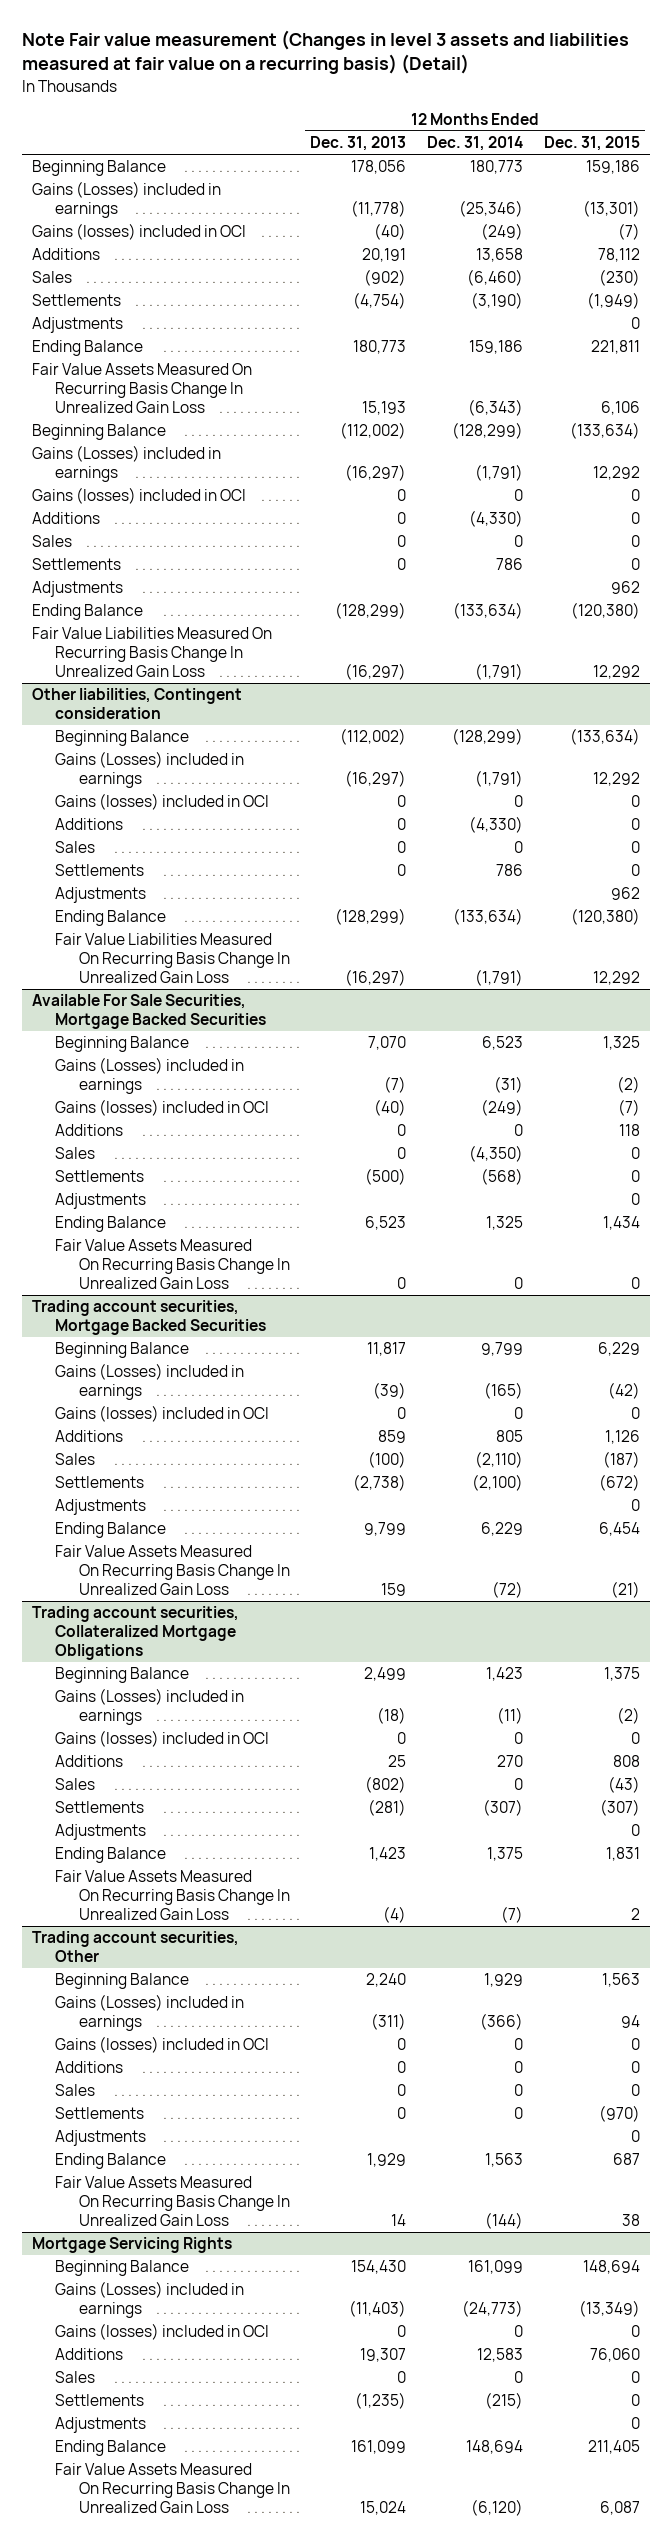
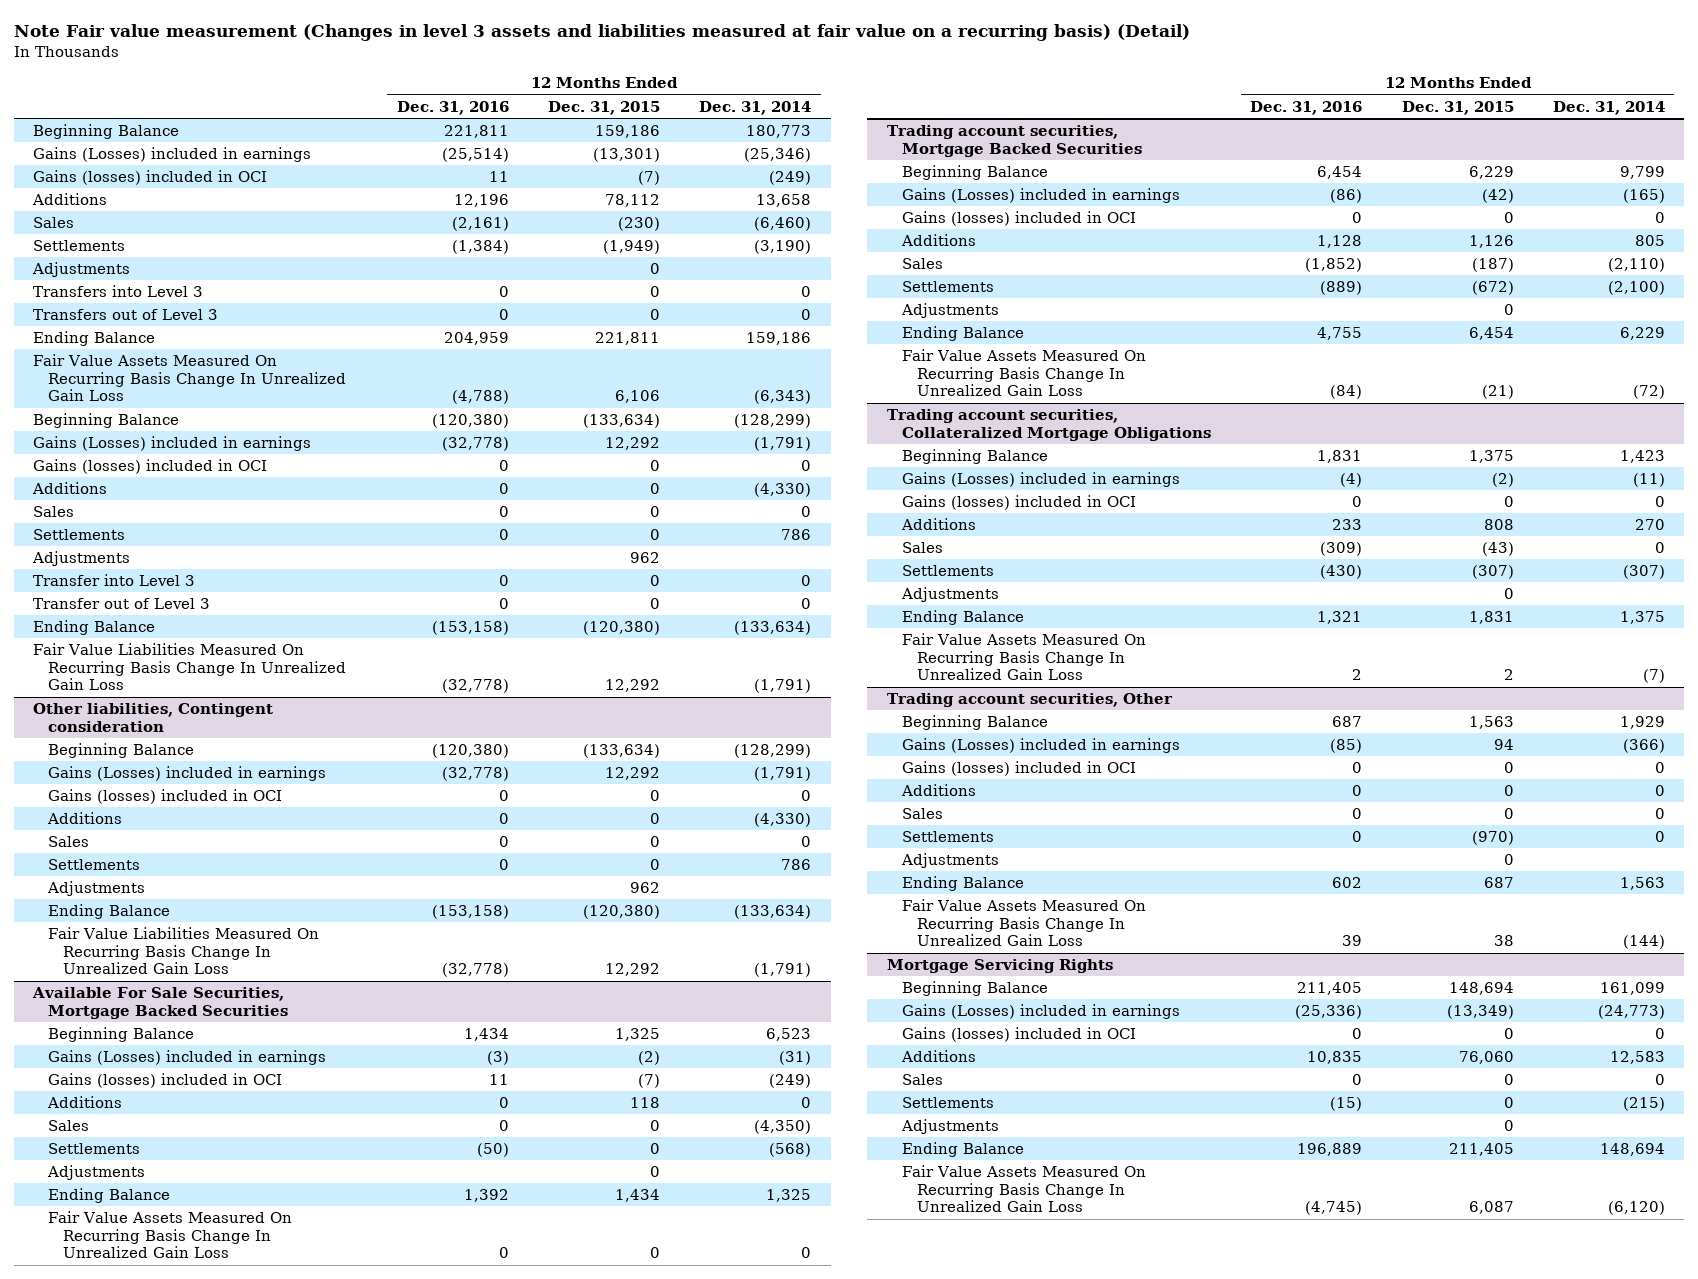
[310,136,407,152] Dec. 31, 2013 -> none
none -> [396,100,509,115] Dec. 31, 2016
none -> [33,285,204,298] Transfers into Level 3
none -> [33,309,219,321] Transfers out of Level 3
none -> [33,574,196,587] Transfer into Level 3
none -> [33,598,211,610] Transfer out of Level 3

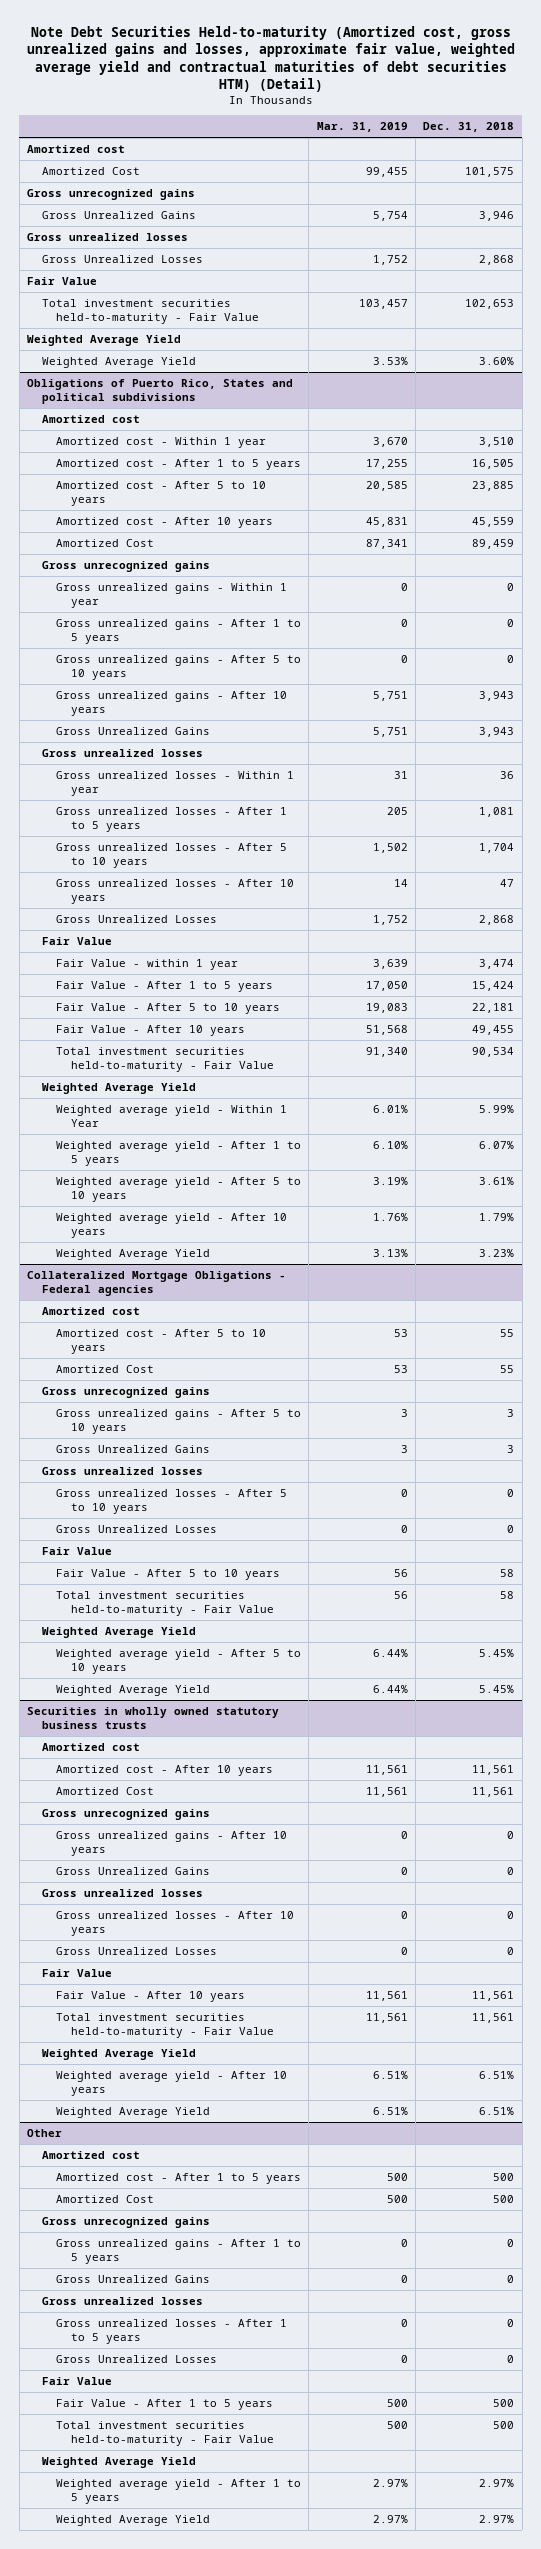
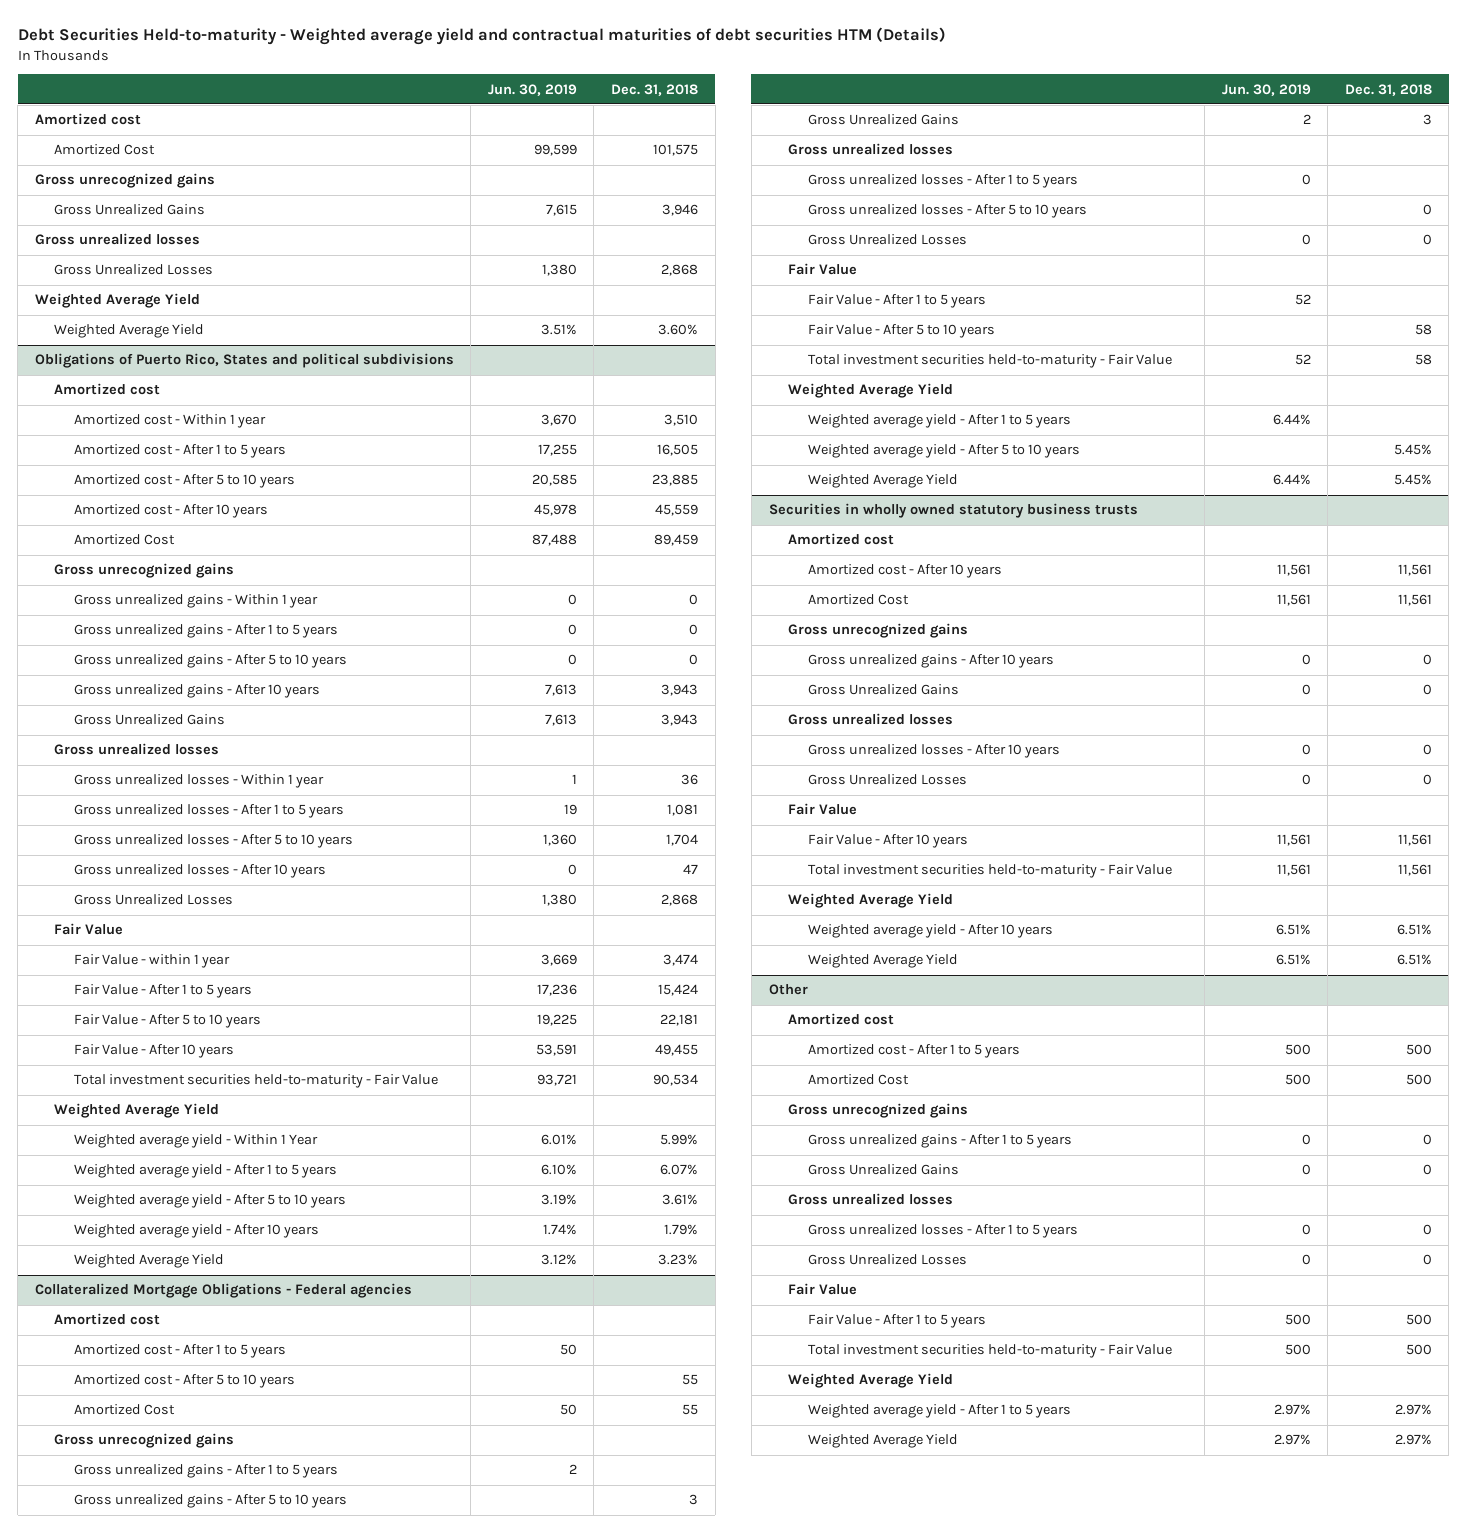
[26,25,515,92] Note Debt Securities Held-to-maturity (Amortized cost, gross unrealized gains and losses, approximate fair value, weighted average yield and contractual maturities of debt securities HTM) (Detail) -> [17,27,946,46] Debt Securities Held-to-maturity - Weighted average yield and contractual maturities of debt securities HTM (Details)
[316,122,408,133] Mar. 31, 2019 -> none
none -> [487,83,577,96] Jun. 30, 2019
[27,277,98,286] Fair Value -> none
[41,299,260,325] Total investment securities held-to-maturity - Fair Value -> none
none -> [74,1344,287,1359] Amortized cost - After 1 to 5 years
none -> [74,1464,339,1479] Gross unrealized gains - After 1 to 5 years
none -> [807,174,1078,189] Gross unrealized losses - After 1 to 5 years
none -> [807,294,986,309] Fair Value - After 1 to 5 years
none -> [807,414,1071,429] Weighted average yield - After 1 to 5 years

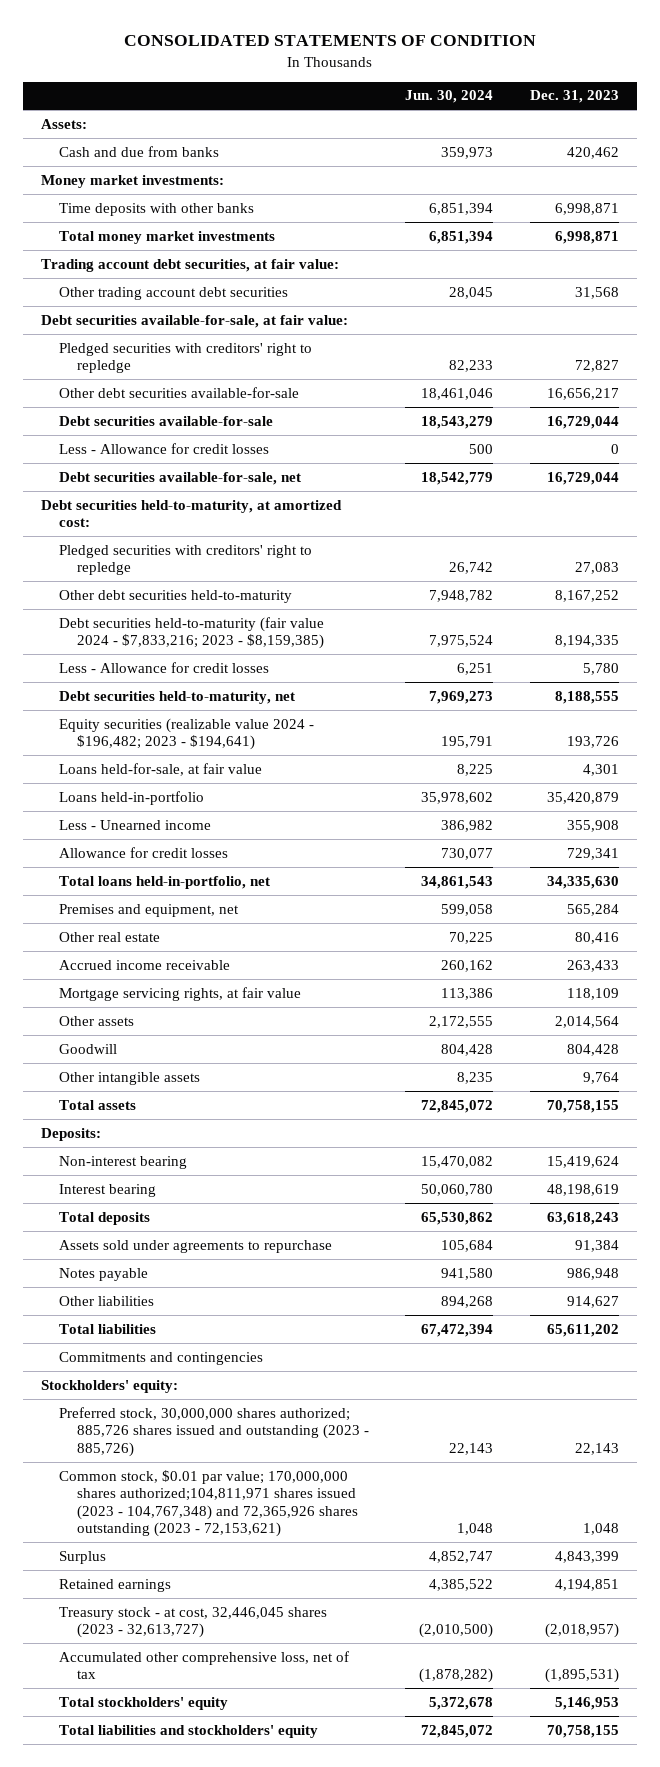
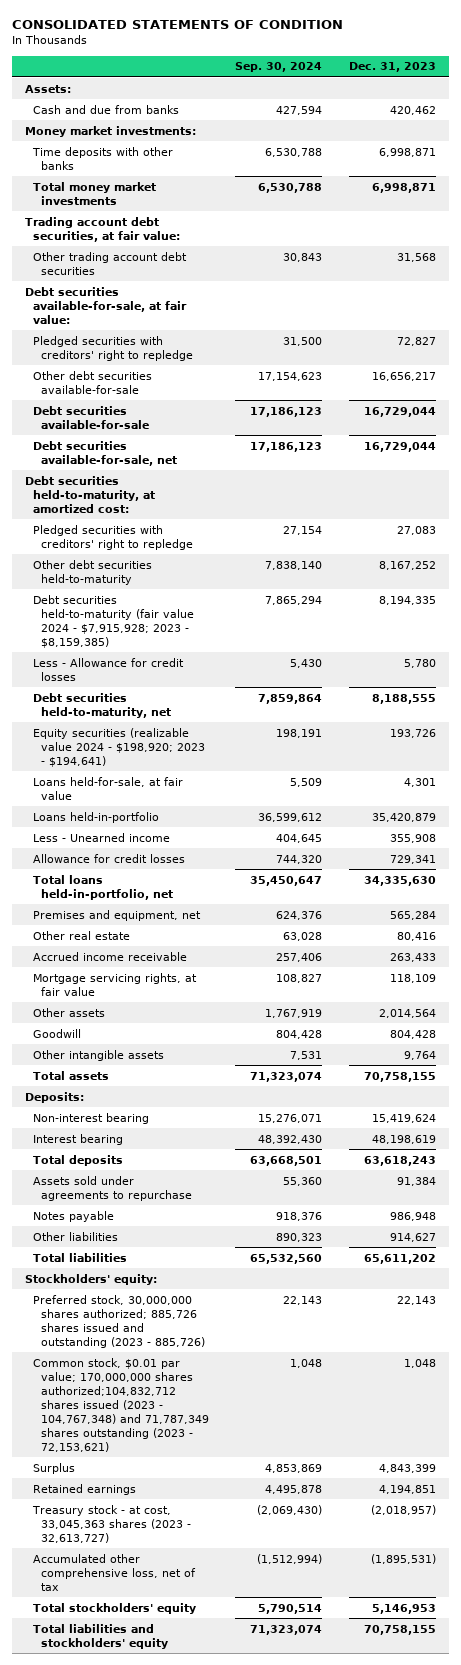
[405,90,494,104] Jun. 30, 2024 -> none
none -> [235,62,323,73] Sep. 30, 2024
[59,442,270,454] Less - Allowance for credit losses -> none
[59,616,325,650] Debt securities held-to-maturity (fair value 2024 - $7,833,216; 2023 - $8,159,385) -> [33,594,195,648] Debt securities held-to-maturity (fair value 2024 - $7,915,928; 2023 - $8,159,385)
[59,717,315,751] Equity securities (realizable value 2024 - $196,482; 2023 - $194,641) -> [33,727,206,767] Equity securities (realizable value 2024 - $198,920; 2023 - $194,641)
[59,1351,264,1365] Commitments and contingencies -> none
[59,1469,359,1538] Common stock, $0.01 par value; 170,000,000 shares authorized;104,811,971 shares issued (2023 - 104,767,348) and 72,365,926 shares outstanding (2023 - 72,153,621) -> [33,1357,210,1452] Common stock, $0.01 par value; 170,000,000 shares authorized;104,832,712 shares issued (2023 - 104,767,348) and 71,787,349 shares outstanding (2023 - 72,153,621)
[59,1606,328,1639] Treasury stock - at cost, 32,446,045 shares (2023 - 32,613,727) -> [32,1504,192,1543] Treasury stock - at cost, 33,045,363 shares (2023 - 32,613,727)

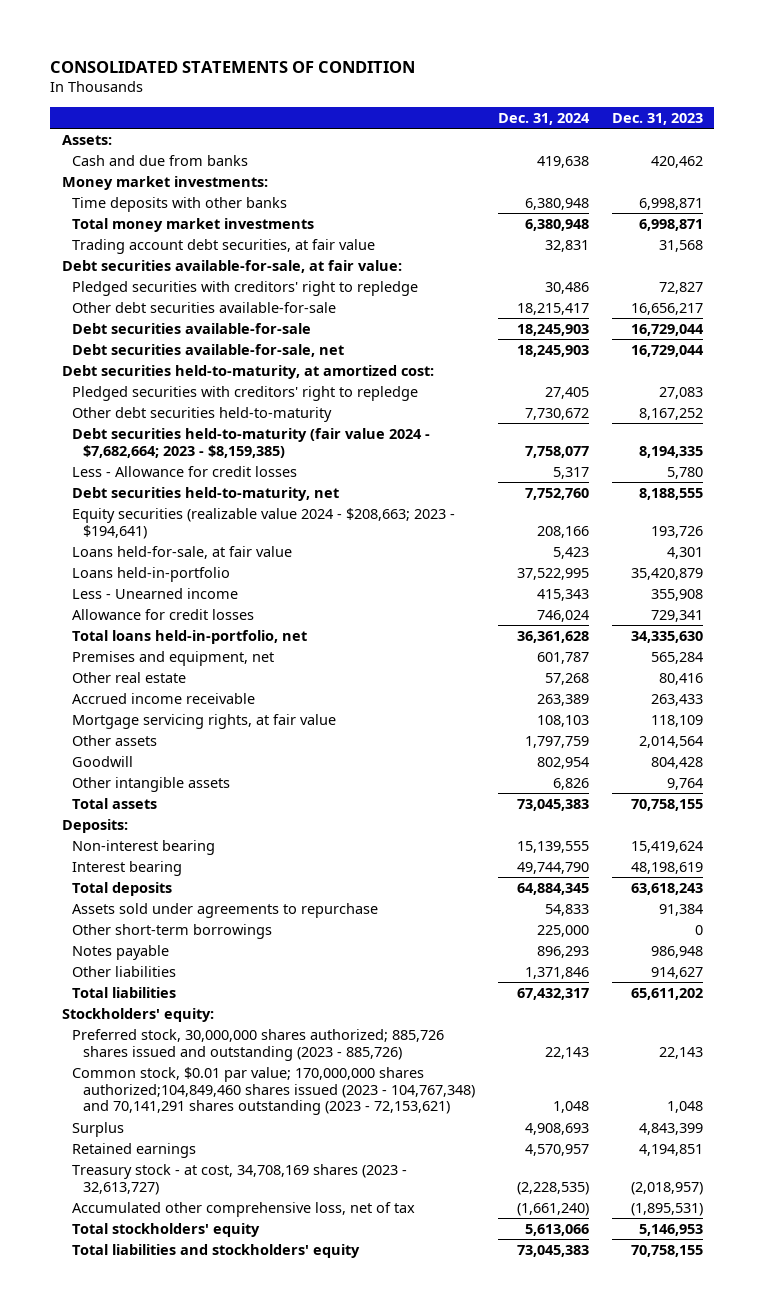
[235,62,323,73] Sep. 30, 2024 -> none
none -> [497,112,590,125] Dec. 31, 2024
[25,216,181,242] Trading account debt securities, at fair value: -> none
[33,251,188,275] Other trading account debt securities -> [72,238,376,254] Trading account debt securities, at fair value
[33,594,195,648] Debt securities held-to-maturity (fair value 2024 - $7,915,928; 2023 - $8,159,385) -> [72,427,431,458] Debt securities held-to-maturity (fair value 2024 - $7,682,664; 2023 - $8,159,385)
[33,727,206,767] Equity securities (realizable value 2024 - $198,920; 2023 - $194,641) -> [72,507,456,539] Equity securities (realizable value 2024 - $208,663; 2023 - $194,641)
none -> [72,923,273,939] Other short-term borrowings
[33,1357,210,1452] Common stock, $0.01 par value; 170,000,000 shares authorized;104,832,712 shares issued (2023 - 104,767,348) and 71,787,349 shares outstanding (2023 - 72,153,621) -> [72,1066,475,1116] Common stock, $0.01 par value; 170,000,000 shares authorized;104,849,460 shares issued (2023 - 104,767,348) and 70,141,291 shares outstanding (2023 - 72,153,621)
[32,1504,192,1543] Treasury stock - at cost, 33,045,363 shares (2023 - 32,613,727) -> [72,1163,408,1195] Treasury stock - at cost, 34,708,169 shares (2023 - 32,613,727)

